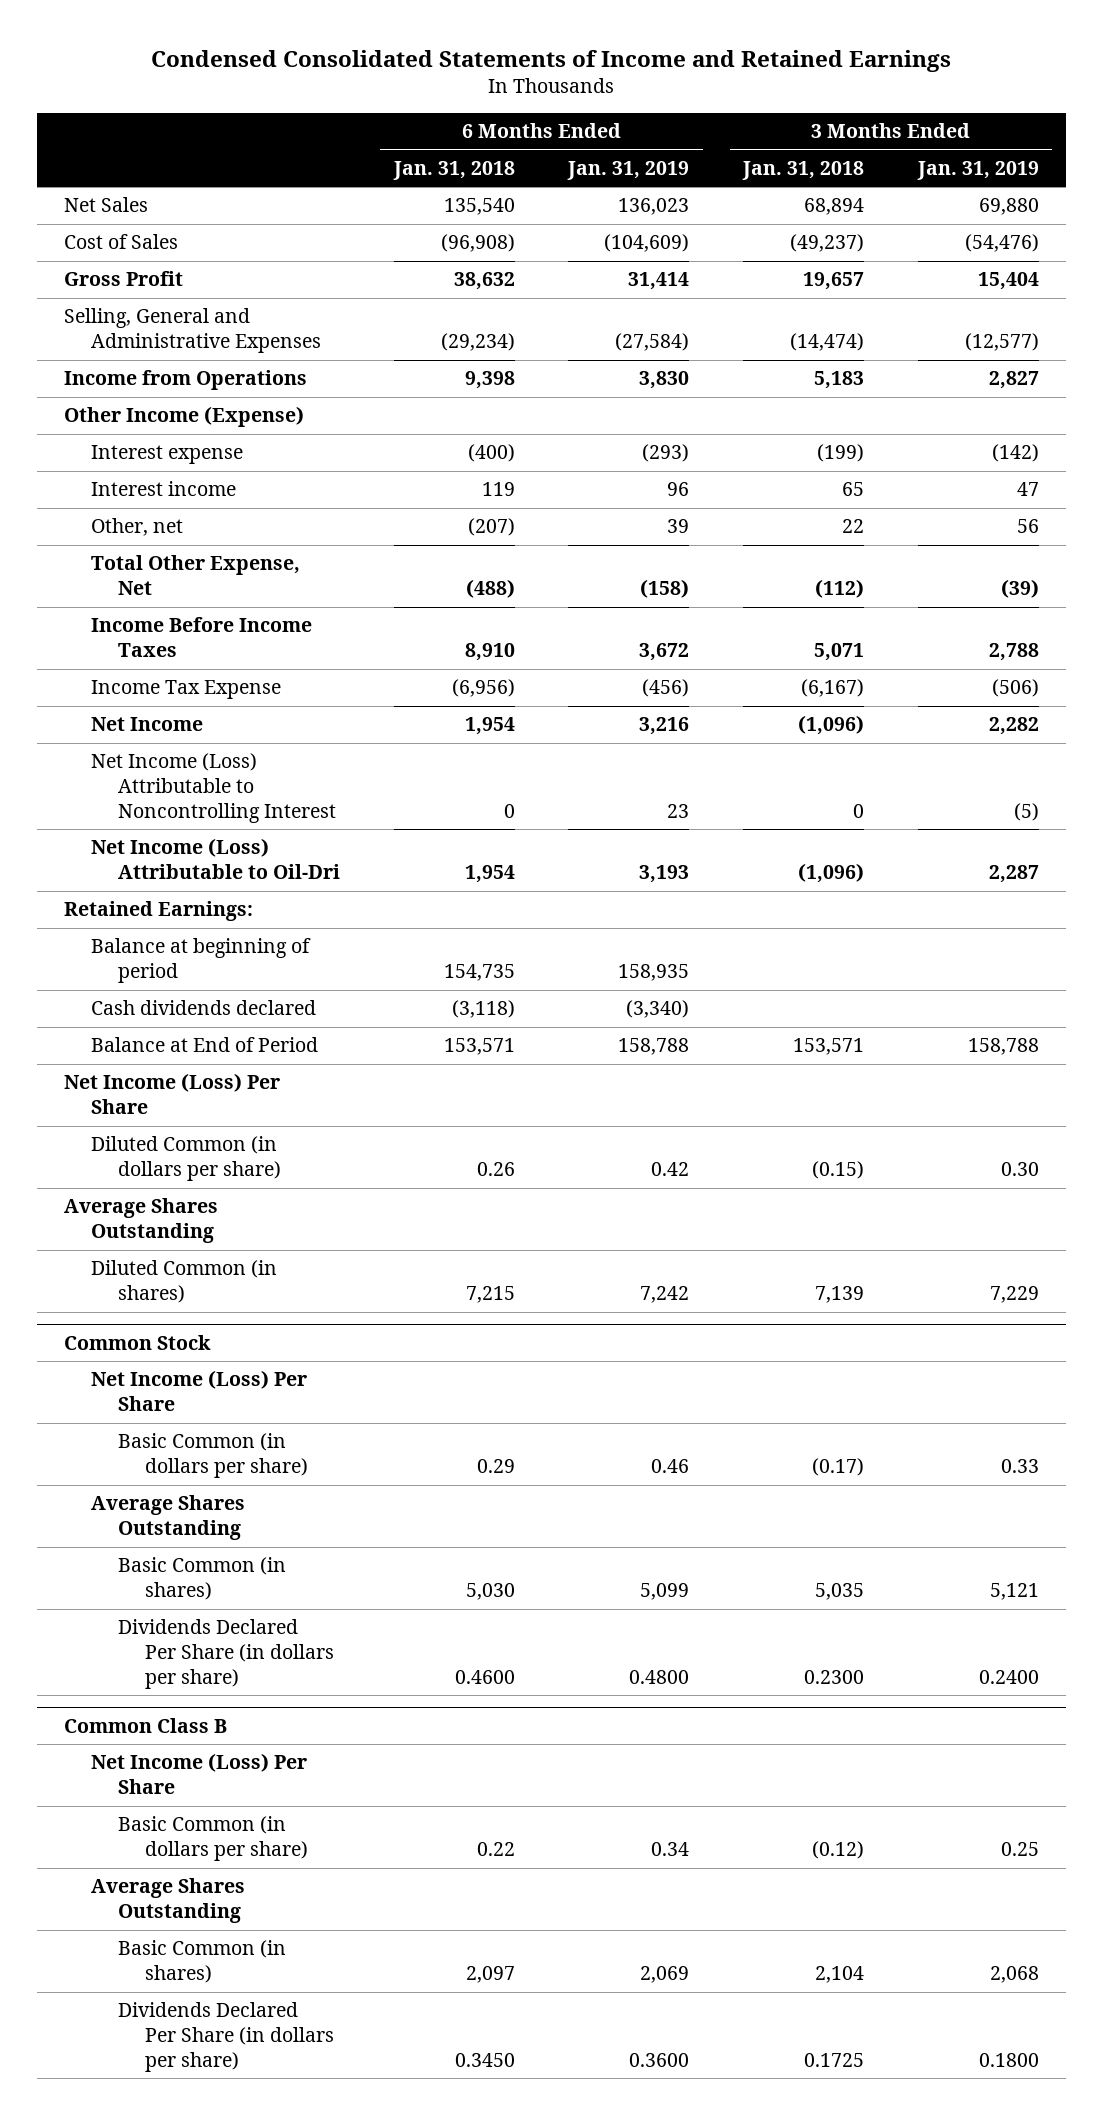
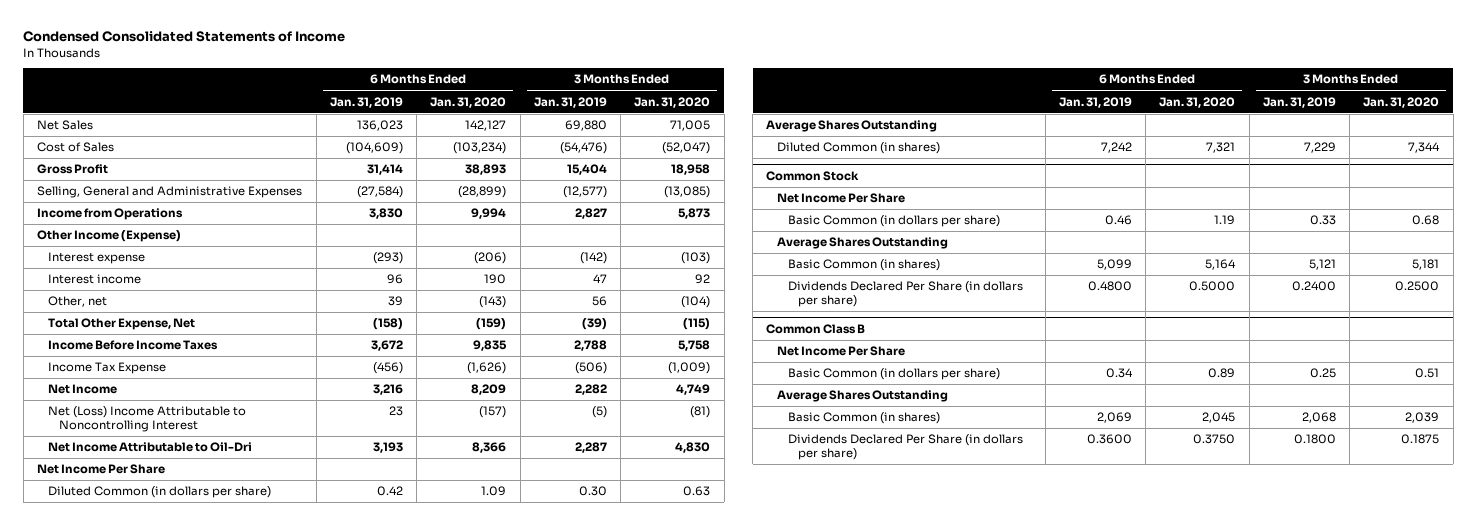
[151,50,952,73] Condensed Consolidated Statements of Income and Retained Earnings -> [23,31,346,43] Condensed Consolidated Statements of Income
[392,161,515,181] Jan. 31, 2018 -> none
[742,161,865,181] Jan. 31, 2018 -> none
none -> [430,96,507,108] Jan. 31, 2020
none -> [634,96,711,108] Jan. 31, 2020
[63,901,253,922] Retained Earnings: -> none
[91,938,312,984] Balance at beginning of period -> none
[91,1000,317,1016] Cash dividends declared -> none
[91,1037,319,1053] Balance at End of Period -> none
[91,753,337,823] Net Income (Loss) Attributable to Noncontrolling Interest -> [47,406,246,433] Net (Loss) Income Attributable to Noncontrolling Interest
[91,838,341,880] Net Income (Loss) Attributable to Oil-Dri -> [47,442,252,453] Net Income Attributable to Oil-Dri
[63,1073,280,1115] Net Income (Loss) Per Share -> [37,464,166,475] Net Income Per Share
[91,1370,308,1412] Net Income (Loss) Per Share -> [777,193,906,204] Net Income Per Share
[91,1753,308,1795] Net Income (Loss) Per Share -> [777,346,906,357] Net Income Per Share

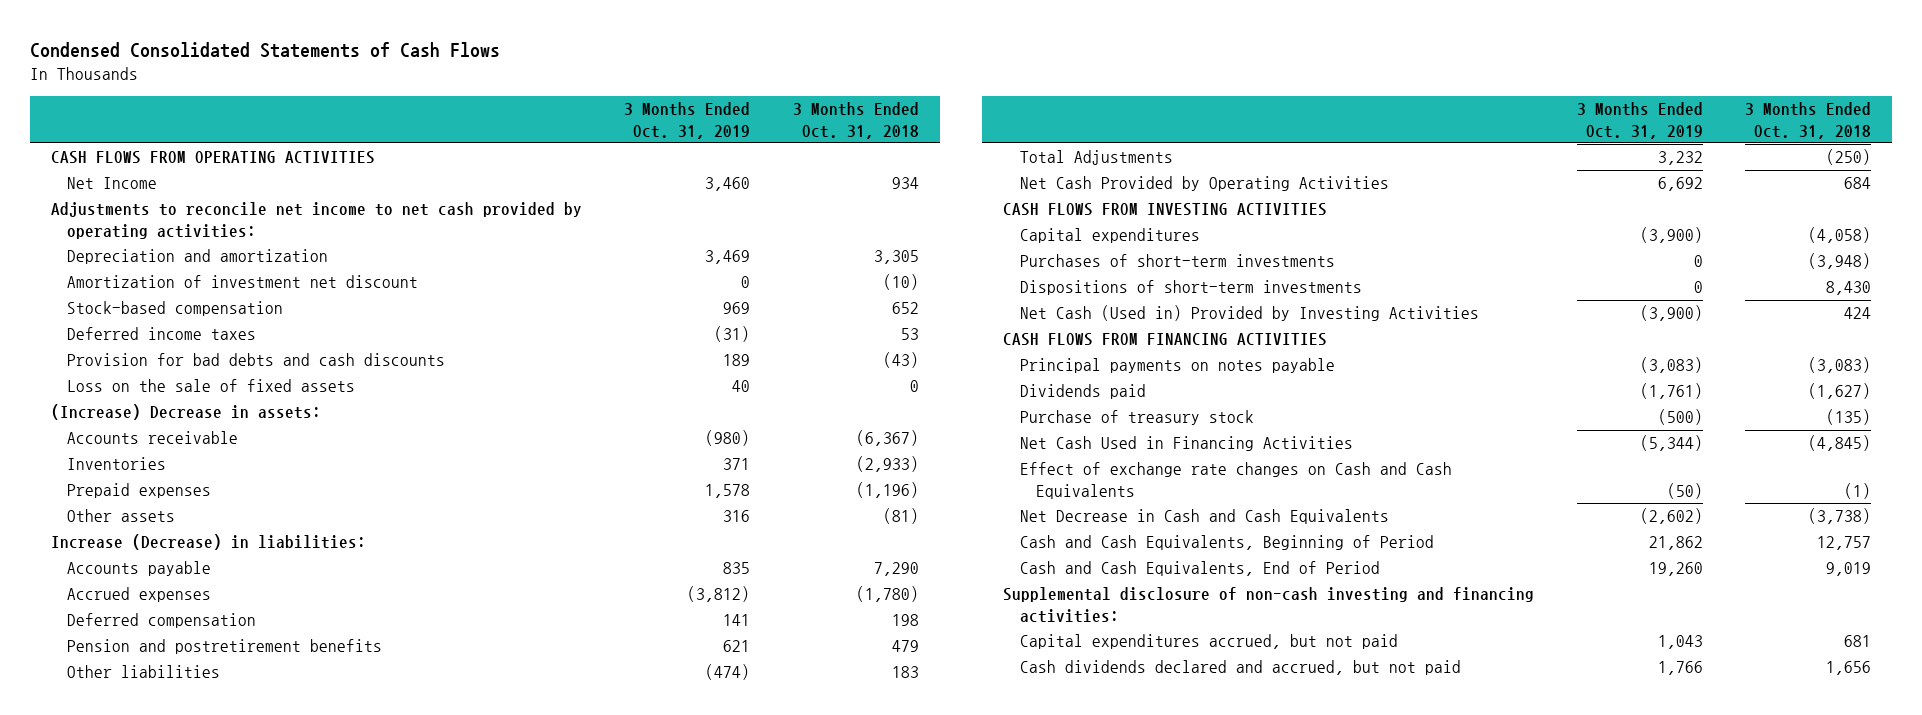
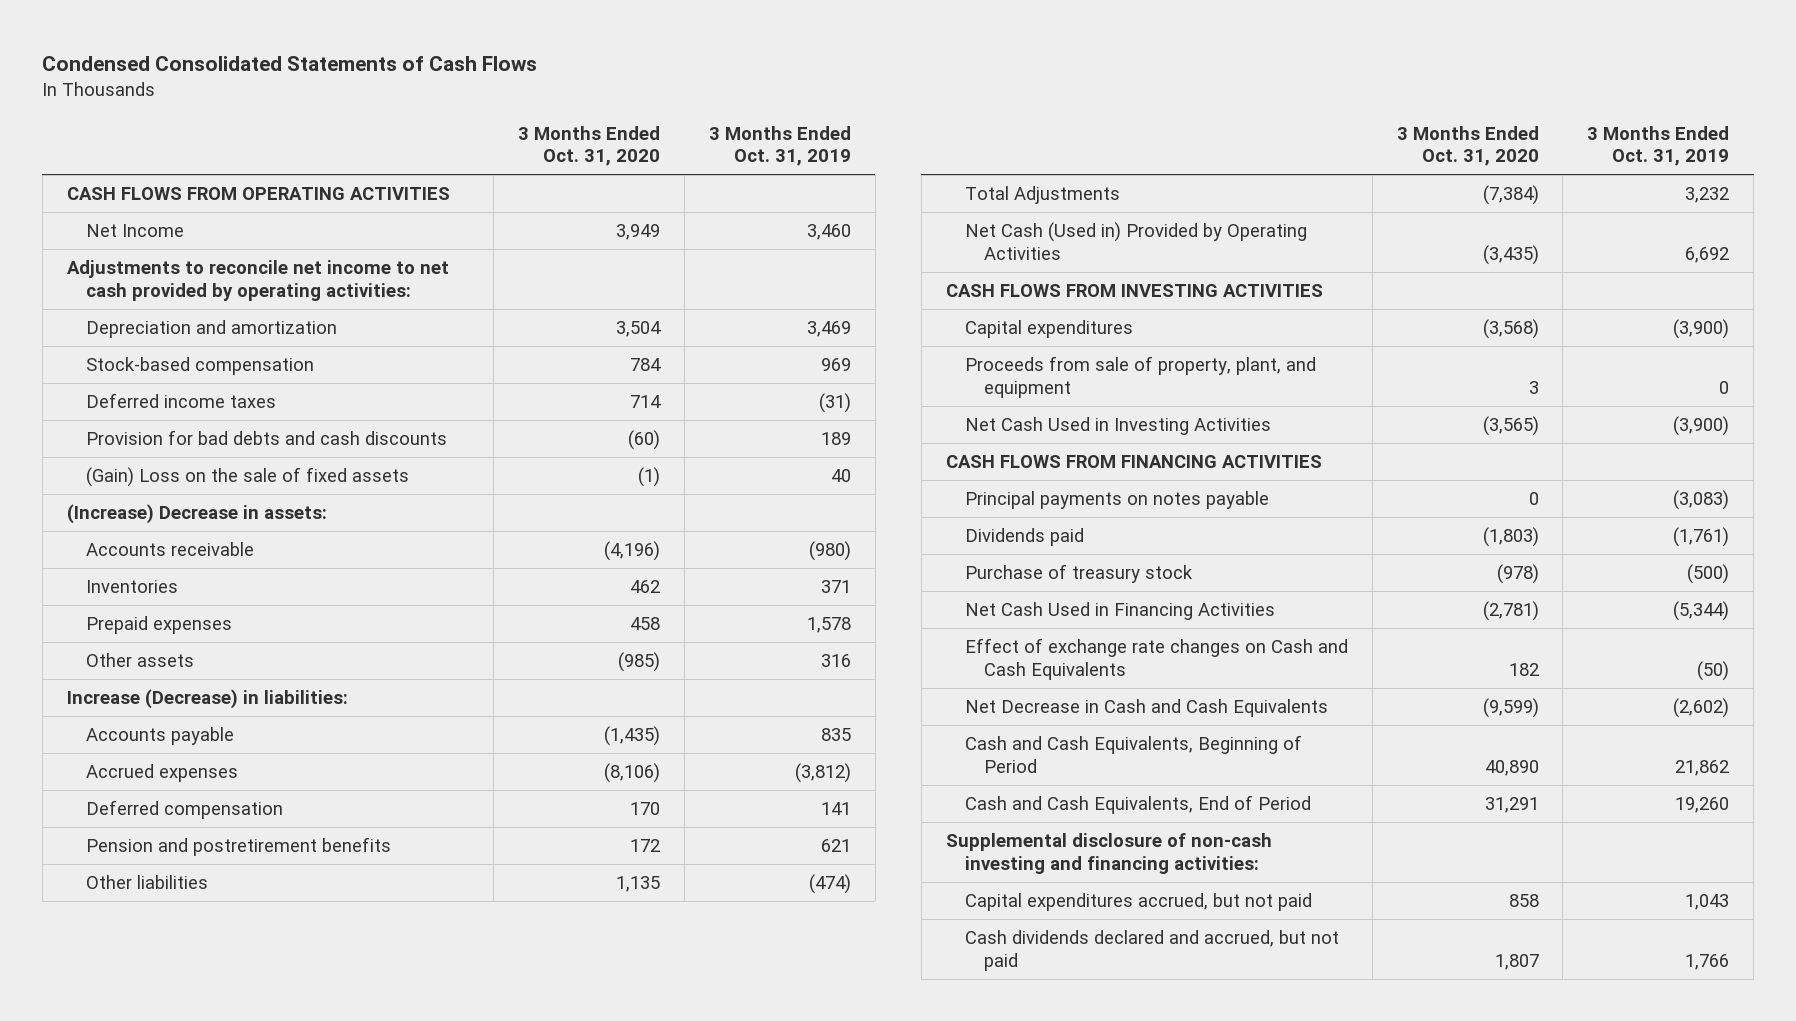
[792,102,919,139] 3 Months Ended Oct. 31, 2018 -> none
none -> [517,125,660,167] 3 Months Ended Oct. 31, 2020
[67,275,419,289] Amortization of investment net discount -> none
[67,379,356,393] Loss on the sale of fixed assets -> [85,467,409,488] (Gain) Loss on the sale of fixed assets
[1019,176,1389,192] Net Cash Provided by Operating Activities -> [964,222,1307,260] Net Cash (Used in) Provided by Operating Activities
[1019,254,1335,268] Purchases of short-term investments -> none
[1019,280,1362,296] Dispositions of short-term investments -> none
none -> [964,356,1316,398] Proceeds from sale of property, plant, and equipment
[1019,305,1479,322] Net Cash (Used in) Provided by Investing Activities -> [964,417,1271,436] Net Cash Used in Investing Activities

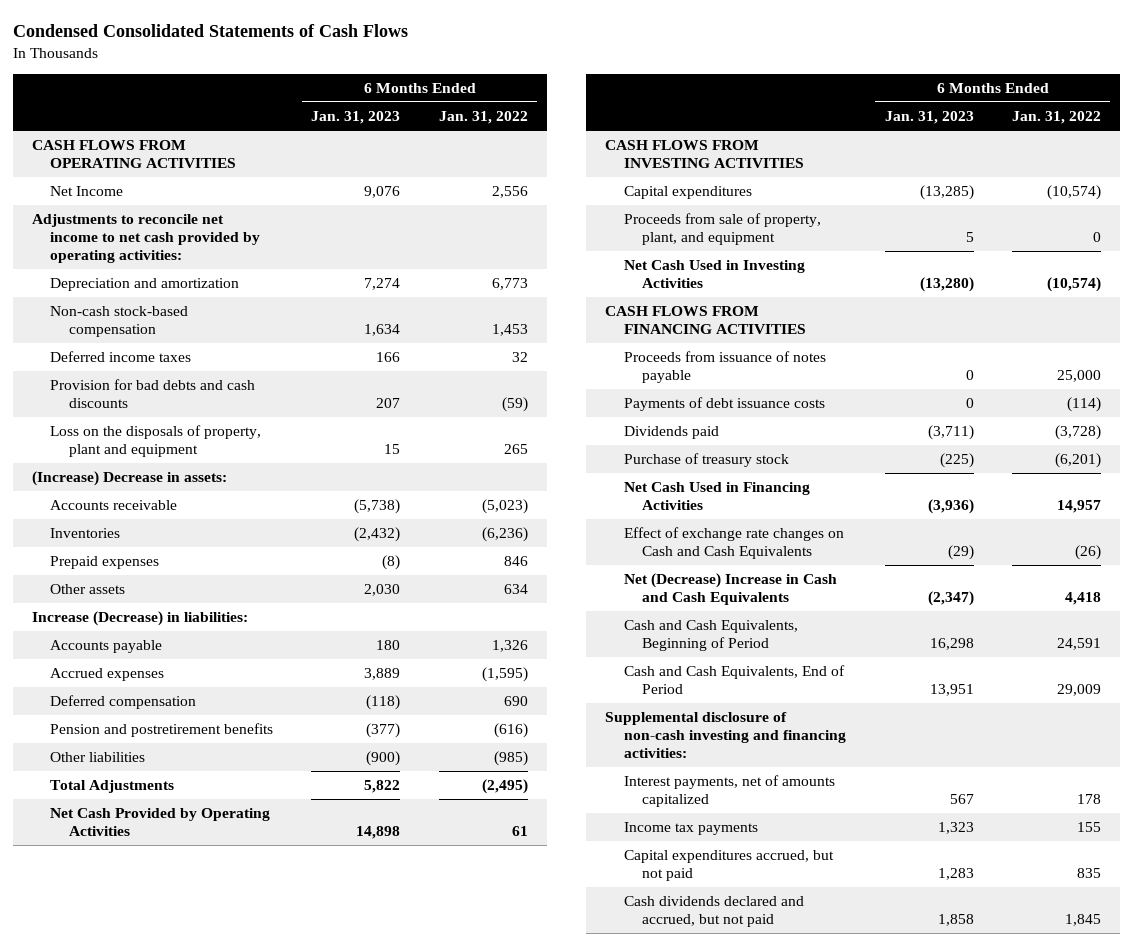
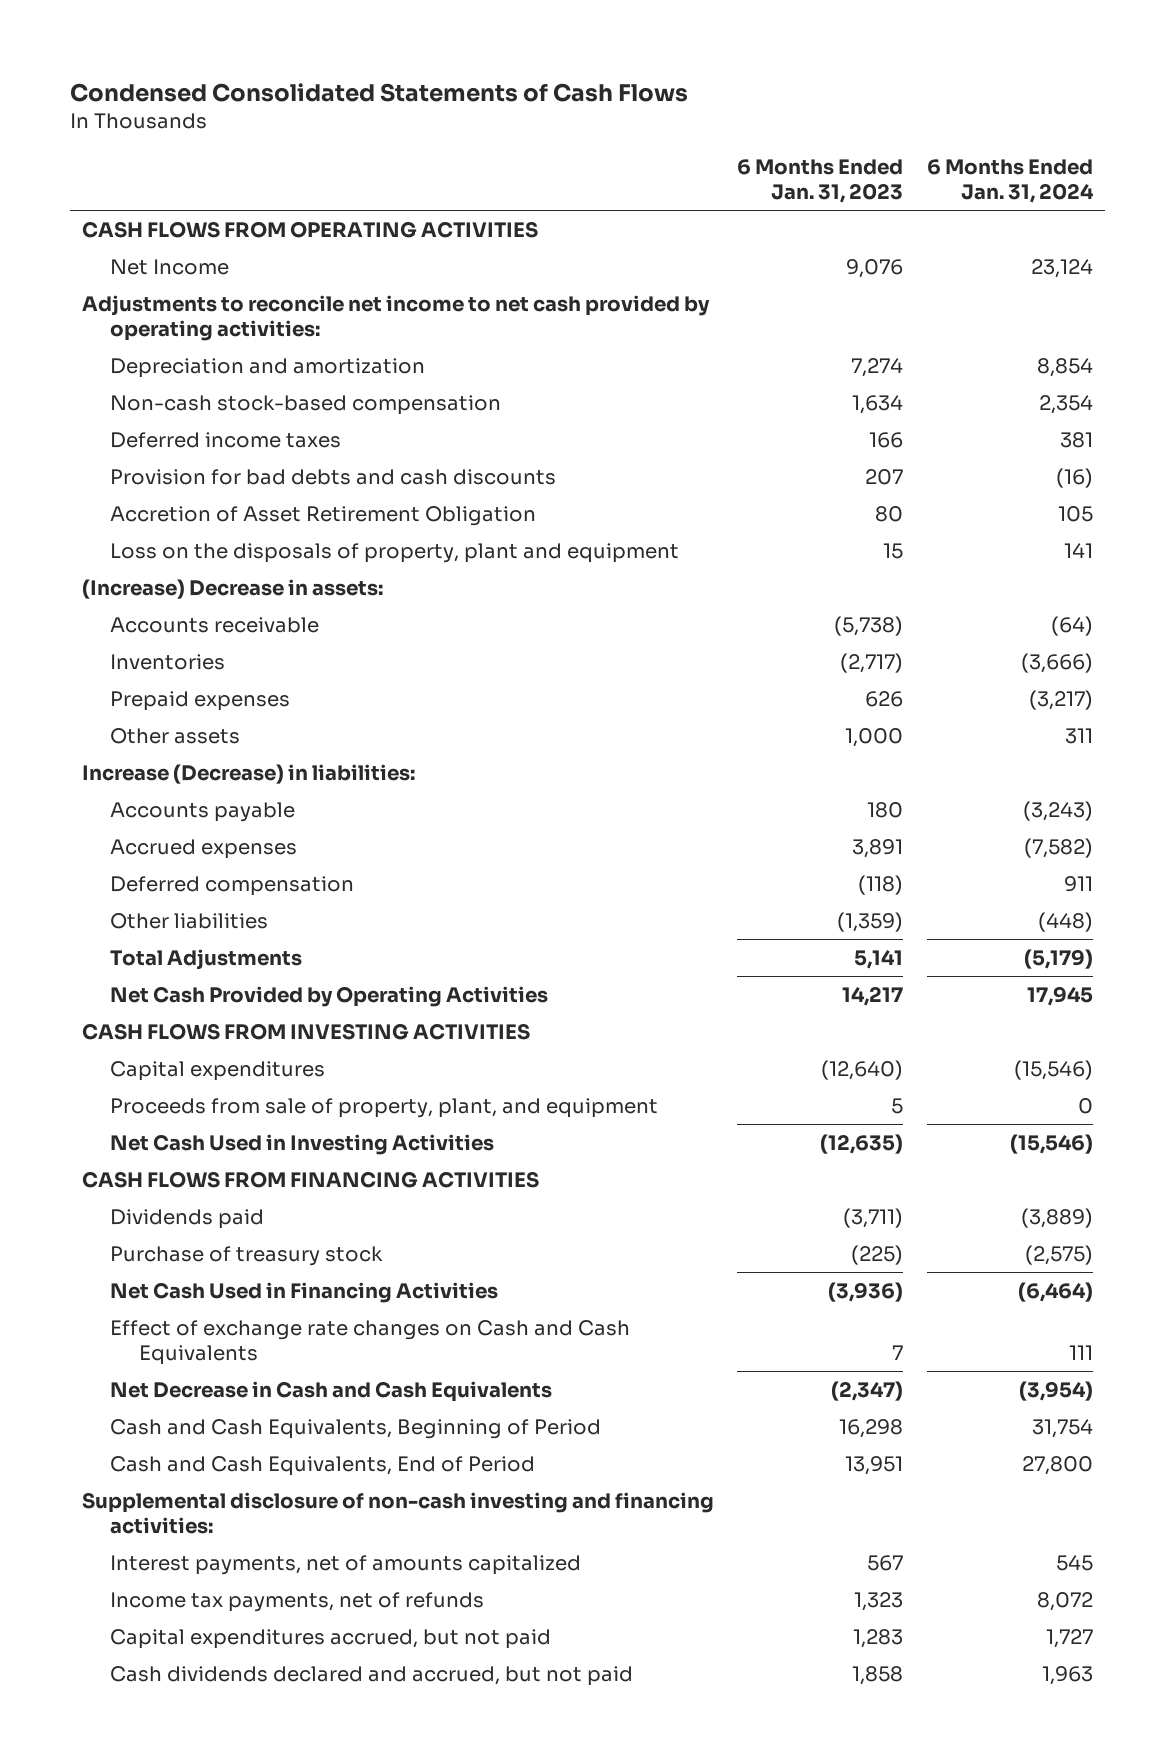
[438,111,528,125] Jan. 31, 2022 -> none
none -> [927,158,1095,204] 6 Months Ended Jan. 31, 2024
none -> [110,505,537,526] Accretion of Asset Retirement Obligation
[354,527,401,543] (2,432) -> [840,652,904,673] (2,717)
[382,555,401,571] (8) -> [865,690,904,707] 626
[364,584,401,597] 2,030 -> [845,727,904,747] 1,000
[364,668,401,681] 3,889 -> [852,838,904,858] 3,891
[50,723,274,738] Pension and postretirement benefits -> none
[366,751,401,767] (900) -> [837,911,904,932] (1,359)
[364,780,401,794] 5,822 -> [854,948,904,969] 5,141
[356,826,401,840] 14,898 -> [842,985,904,1006] 14,217
[919,185,974,201] (13,285) -> [821,1059,904,1080] (12,640)
[919,277,974,293] (13,280) -> [820,1133,904,1154] (12,635)
[623,351,826,384] Proceeds from issuance of notes payable -> none
[623,397,825,412] Payments of debt issuance costs -> none
[947,545,974,561] (29) -> [892,1345,904,1361] 7
[623,573,837,606] Net (Decrease) Increase in Cash and Cash Equivalents -> [110,1380,553,1402] Net Decrease in Cash and Cash Equivalents
[623,822,758,836] Income tax payments -> [110,1591,485,1612] Income tax payments, net of refunds

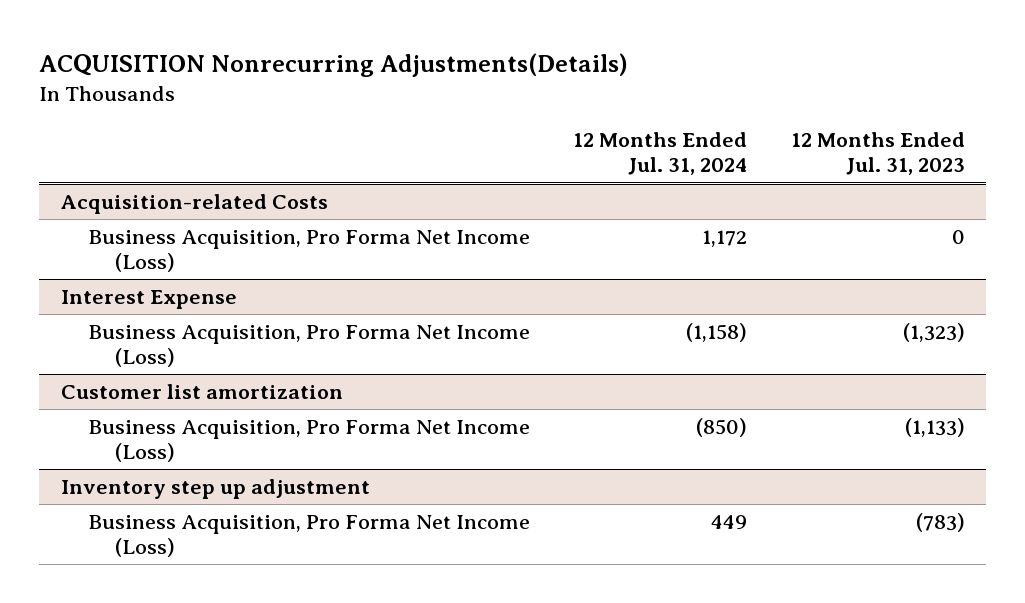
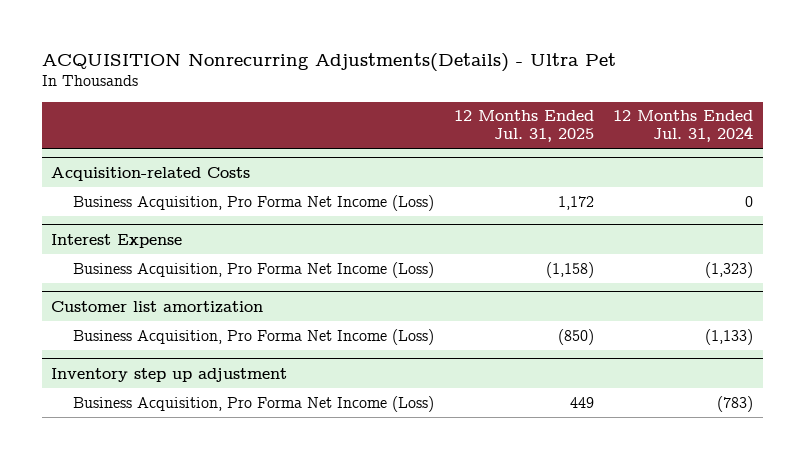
[39,53,629,78] ACQUISITION Nonrecurring Adjustments(Details) -> [41,52,616,72] ACQUISITION Nonrecurring Adjustments(Details) - Ultra Pet
[790,131,965,176] 12 Months Ended Jul. 31, 2023 -> none
none -> [453,110,594,143] 12 Months Ended Jul. 31, 2025
[702,229,748,247] 1,172 -> [745,195,754,207] 0
[686,322,748,342] (1,158) -> [705,261,754,278] (1,323)
[696,417,748,437] (850) -> [705,328,754,345] (1,133)
[711,514,748,529] 449 -> [717,395,754,412] (783)

